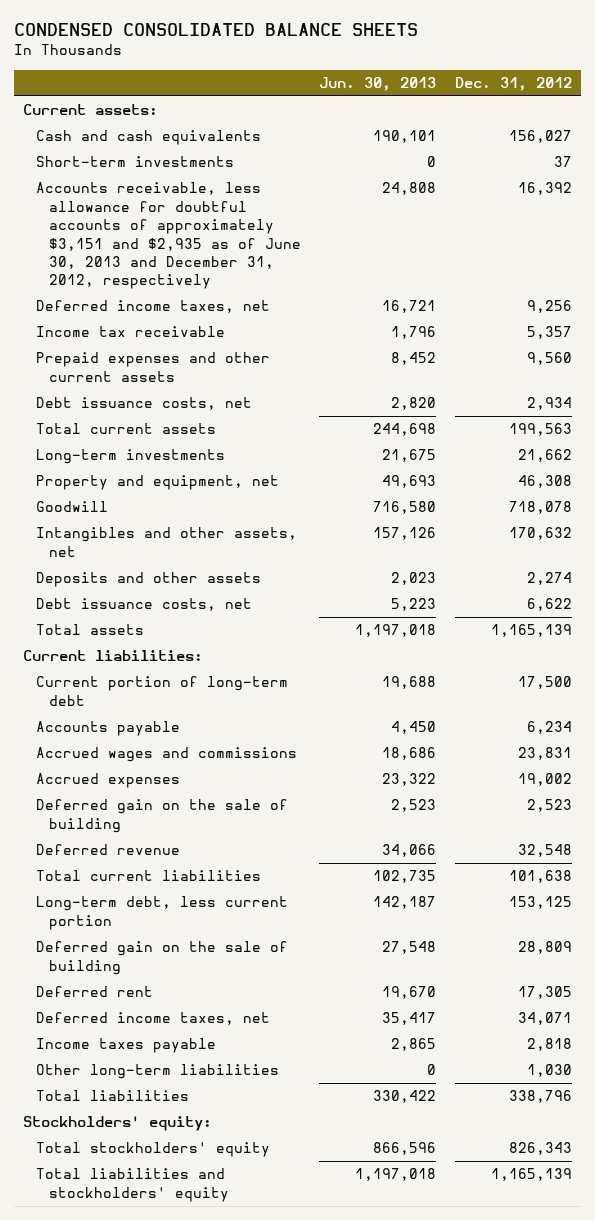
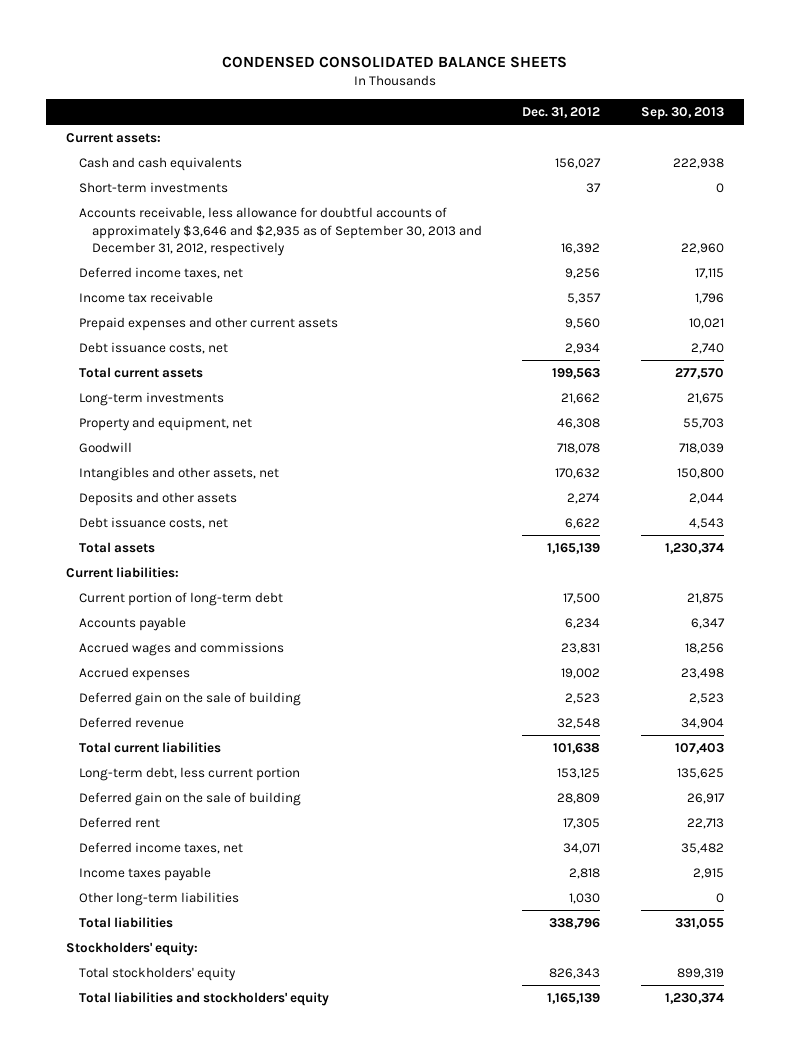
[319,77,437,92] Jun. 30, 2013 -> none
none -> [640,107,724,121] Sep. 30, 2013
[36,182,302,290] Accounts receivable, less allowance for doubtful accounts of approximately $3,151 and $2,935 as of June 30, 2013 and December 31, 2012, respectively -> [78,206,482,257] Accounts receivable, less allowance for doubtful accounts of approximately $3,646 and $2,935 as of September 30, 2013 and December 31, 2012, respectively

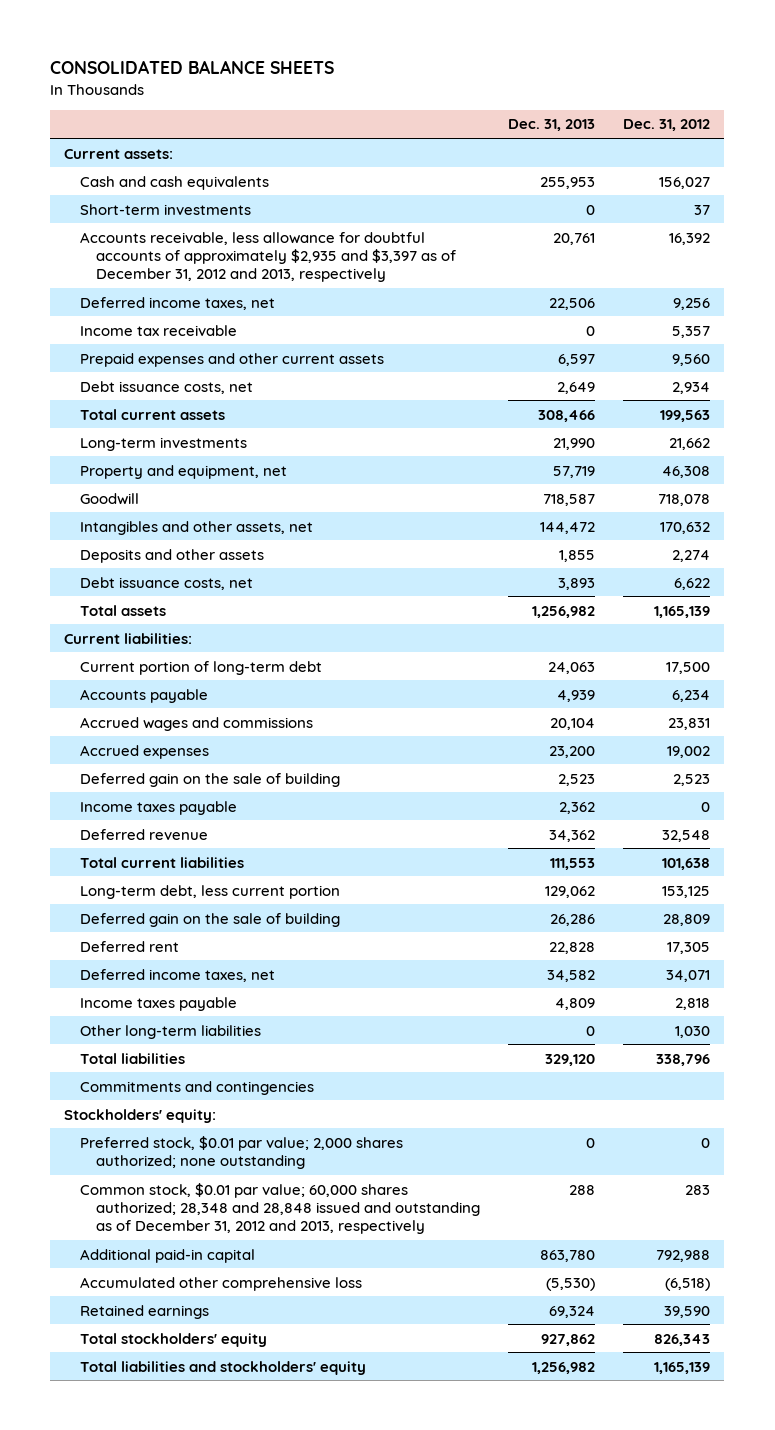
[221,55,567,68] CONDENSED CONSOLIDATED BALANCE SHEETS -> [50,60,335,75] CONSOLIDATED BALANCE SHEETS
[640,107,724,121] Sep. 30, 2013 -> none
none -> [508,119,596,132] Dec. 31, 2013
[78,206,482,257] Accounts receivable, less allowance for doubtful accounts of approximately $3,646 and $2,935 as of September 30, 2013 and December 31, 2012, respectively -> [80,231,457,283] Accounts receivable, less allowance for doubtful accounts of approximately $2,935 and $3,397 as of December 31, 2012 and 2013, respectively
none -> [80,800,238,815] Income taxes payable
none -> [80,1080,315,1095] Commitments and contingencies
none -> [80,1135,404,1170] Preferred stock, $0.01 par value; 2,000 shares authorized; none outstanding
none -> [80,1182,481,1235] Common stock, $0.01 par value; 60,000 shares authorized; 28,348 and 28,848 issued and outstanding as of December 31, 2012 and 2013, respectively
none -> [80,1248,256,1263] Additional paid-in capital
none -> [80,1276,363,1291] Accumulated other comprehensive loss
none -> [80,1304,210,1319] Retained earnings

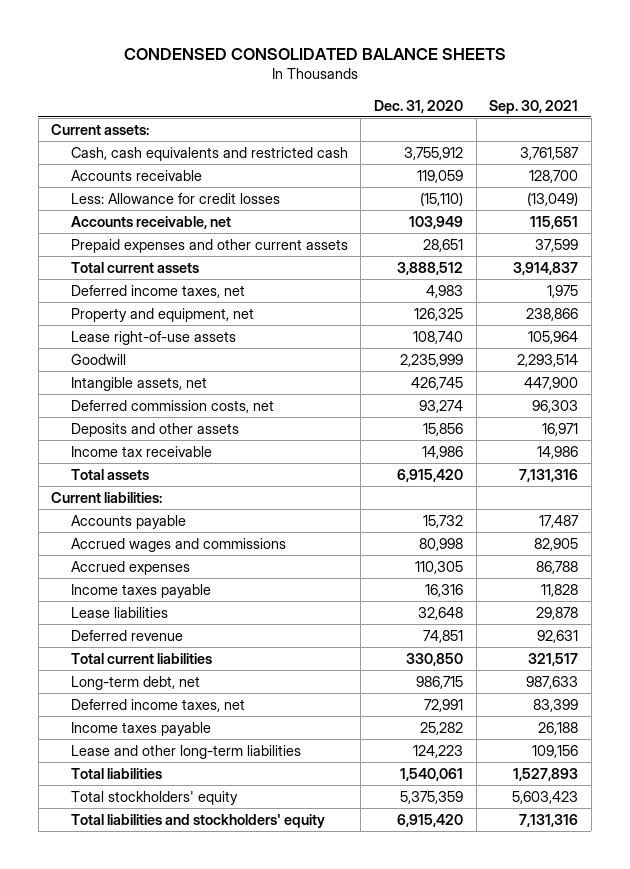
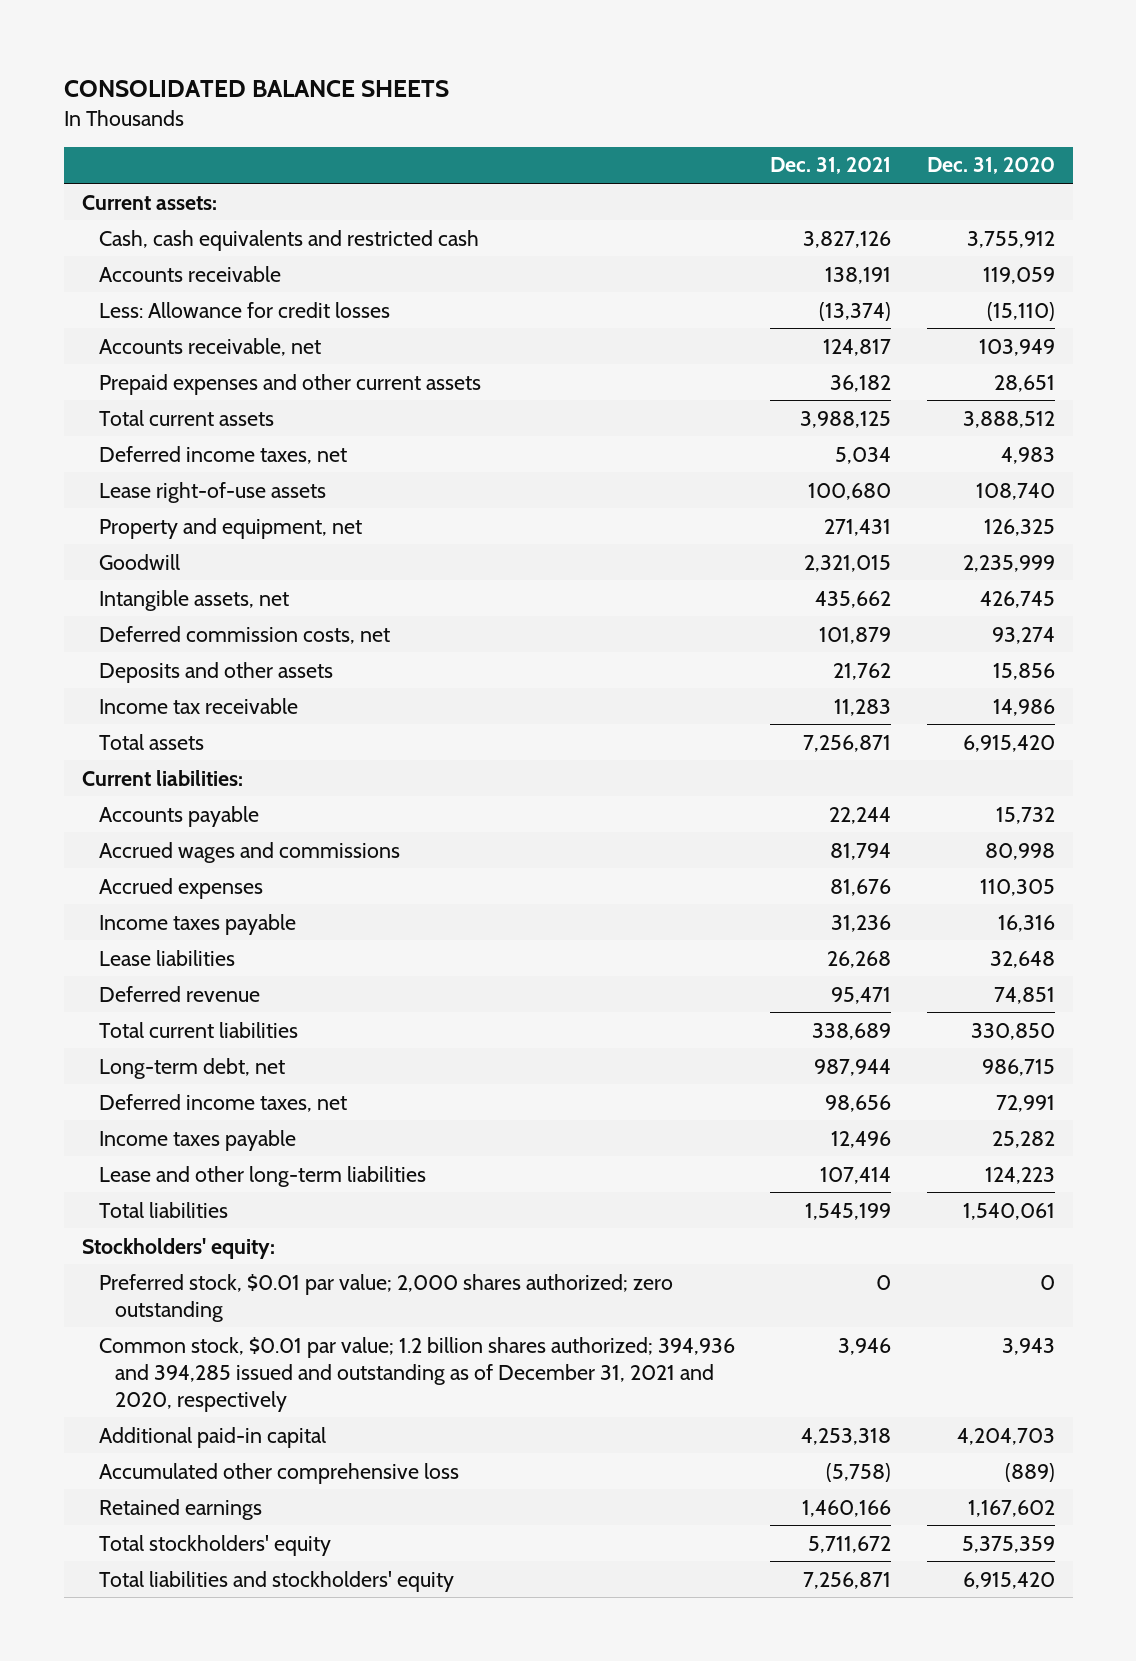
[123,48,506,61] CONDENSED CONSOLIDATED BALANCE SHEETS -> [63,79,449,97] CONSOLIDATED BALANCE SHEETS
[489,99,579,114] Sep. 30, 2021 -> none
none -> [770,157,892,175] Dec. 31, 2021
[70,307,254,322] Property and equipment, net -> [98,517,362,539] Property and equipment, net
none -> [81,1237,275,1259] Stockholders' equity:
none -> [98,1273,673,1322] Preferred stock, $0.01 par value; 2,000 shares authorized; zero outstanding
none -> [98,1336,735,1412] Common stock, $0.01 par value; 1.2 billion shares authorized; 394,936 and 394,285 issued and outstanding as of December 31, 2021 and 2020, respectively
none -> [98,1426,326,1448] Additional paid-in capital
none -> [98,1462,459,1484] Accumulated other comprehensive loss
none -> [98,1498,262,1520] Retained earnings

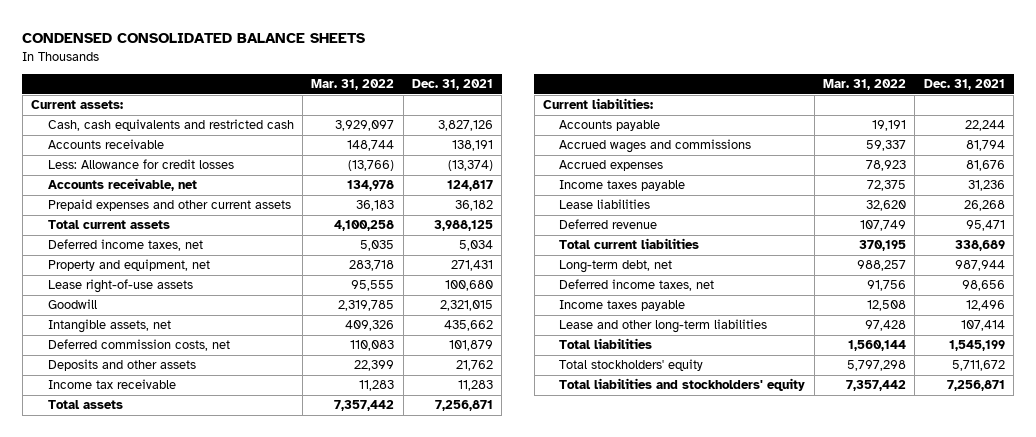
[63,79,449,97] CONSOLIDATED BALANCE SHEETS -> [22,32,366,43] CONDENSED CONSOLIDATED BALANCE SHEETS
[926,157,1055,175] Dec. 31, 2020 -> none
none -> [311,79,395,91] Mar. 31, 2022
[98,481,326,503] Lease right-of-use assets -> [47,279,193,294] Lease right-of-use assets
[81,1237,275,1259] Stockholders' equity: -> none
[98,1273,673,1322] Preferred stock, $0.01 par value; 2,000 shares authorized; zero outstanding -> none
[98,1336,735,1412] Common stock, $0.01 par value; 1.2 billion shares authorized; 394,936 and 394,285 issued and outstanding as of December 31, 2021 and 2020, respectively -> none
[98,1426,326,1448] Additional paid-in capital -> none
[98,1462,459,1484] Accumulated other comprehensive loss -> none
[98,1498,262,1520] Retained earnings -> none

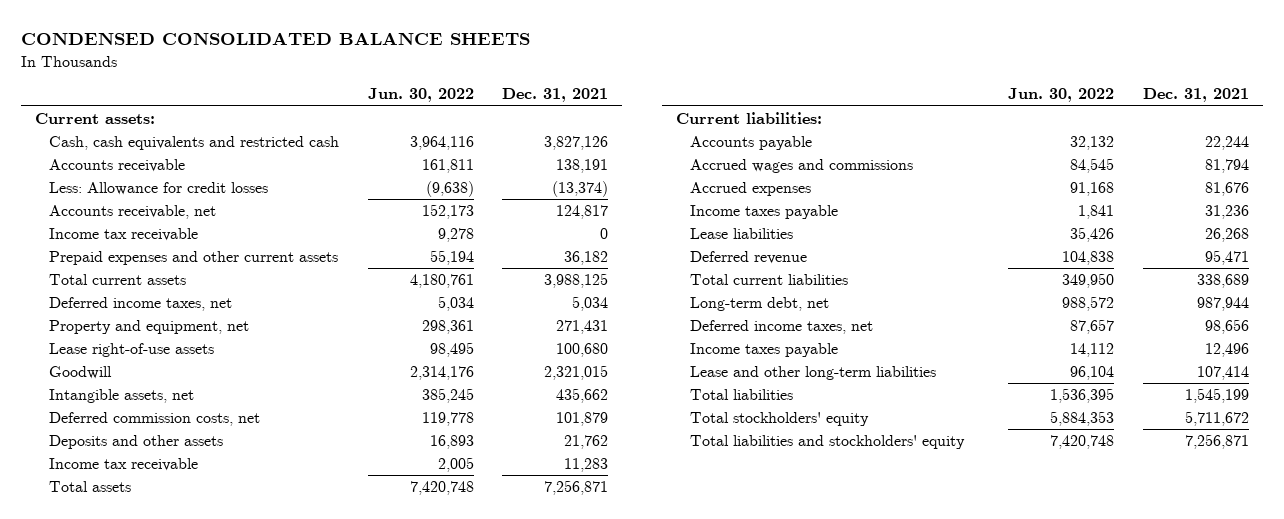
[311,79,395,91] Mar. 31, 2022 -> none
none -> [367,88,474,103] Jun. 30, 2022
none -> [49,227,199,241] Income tax receivable

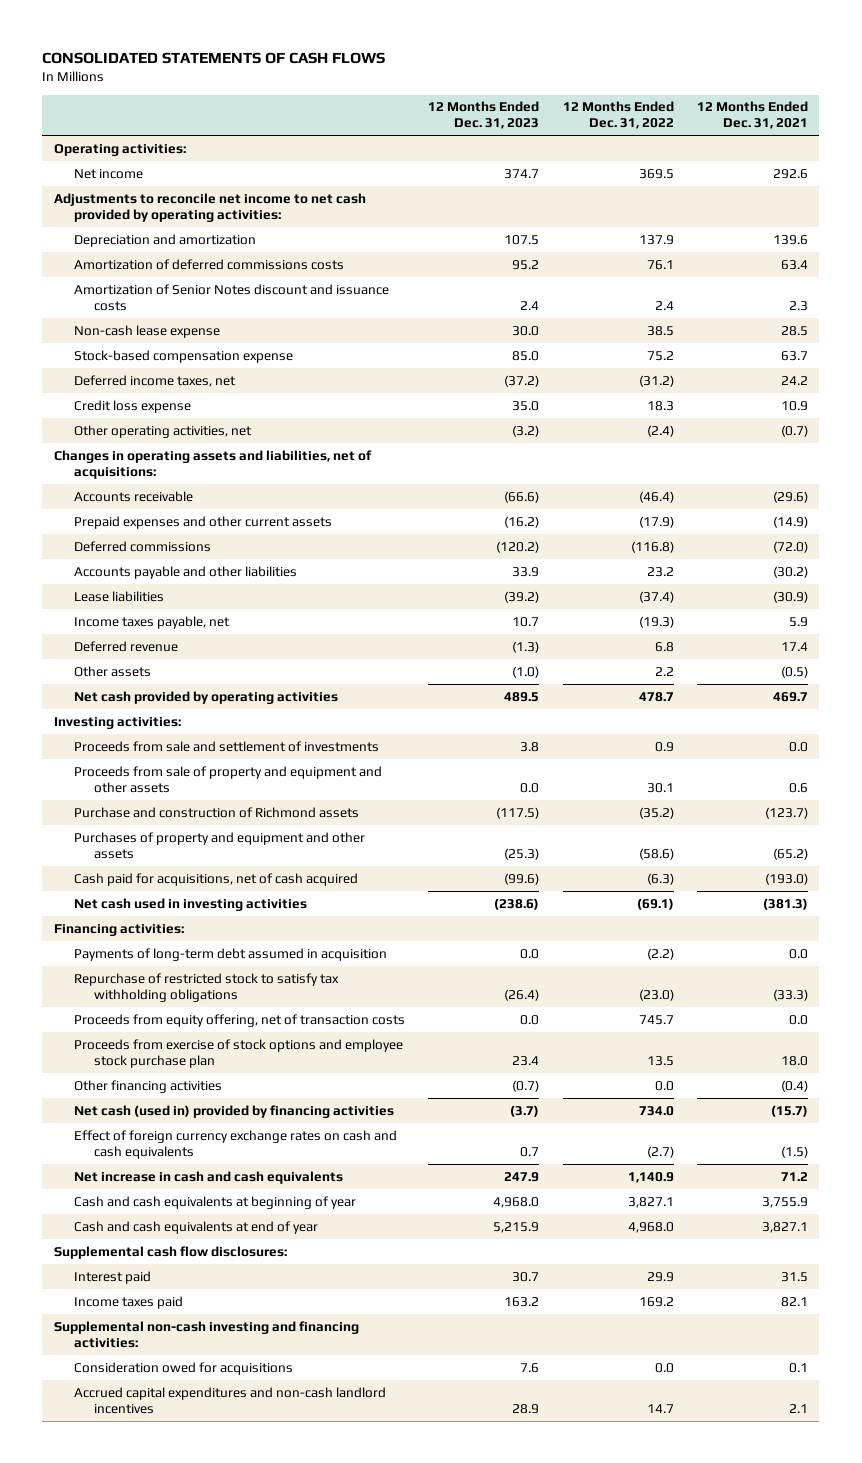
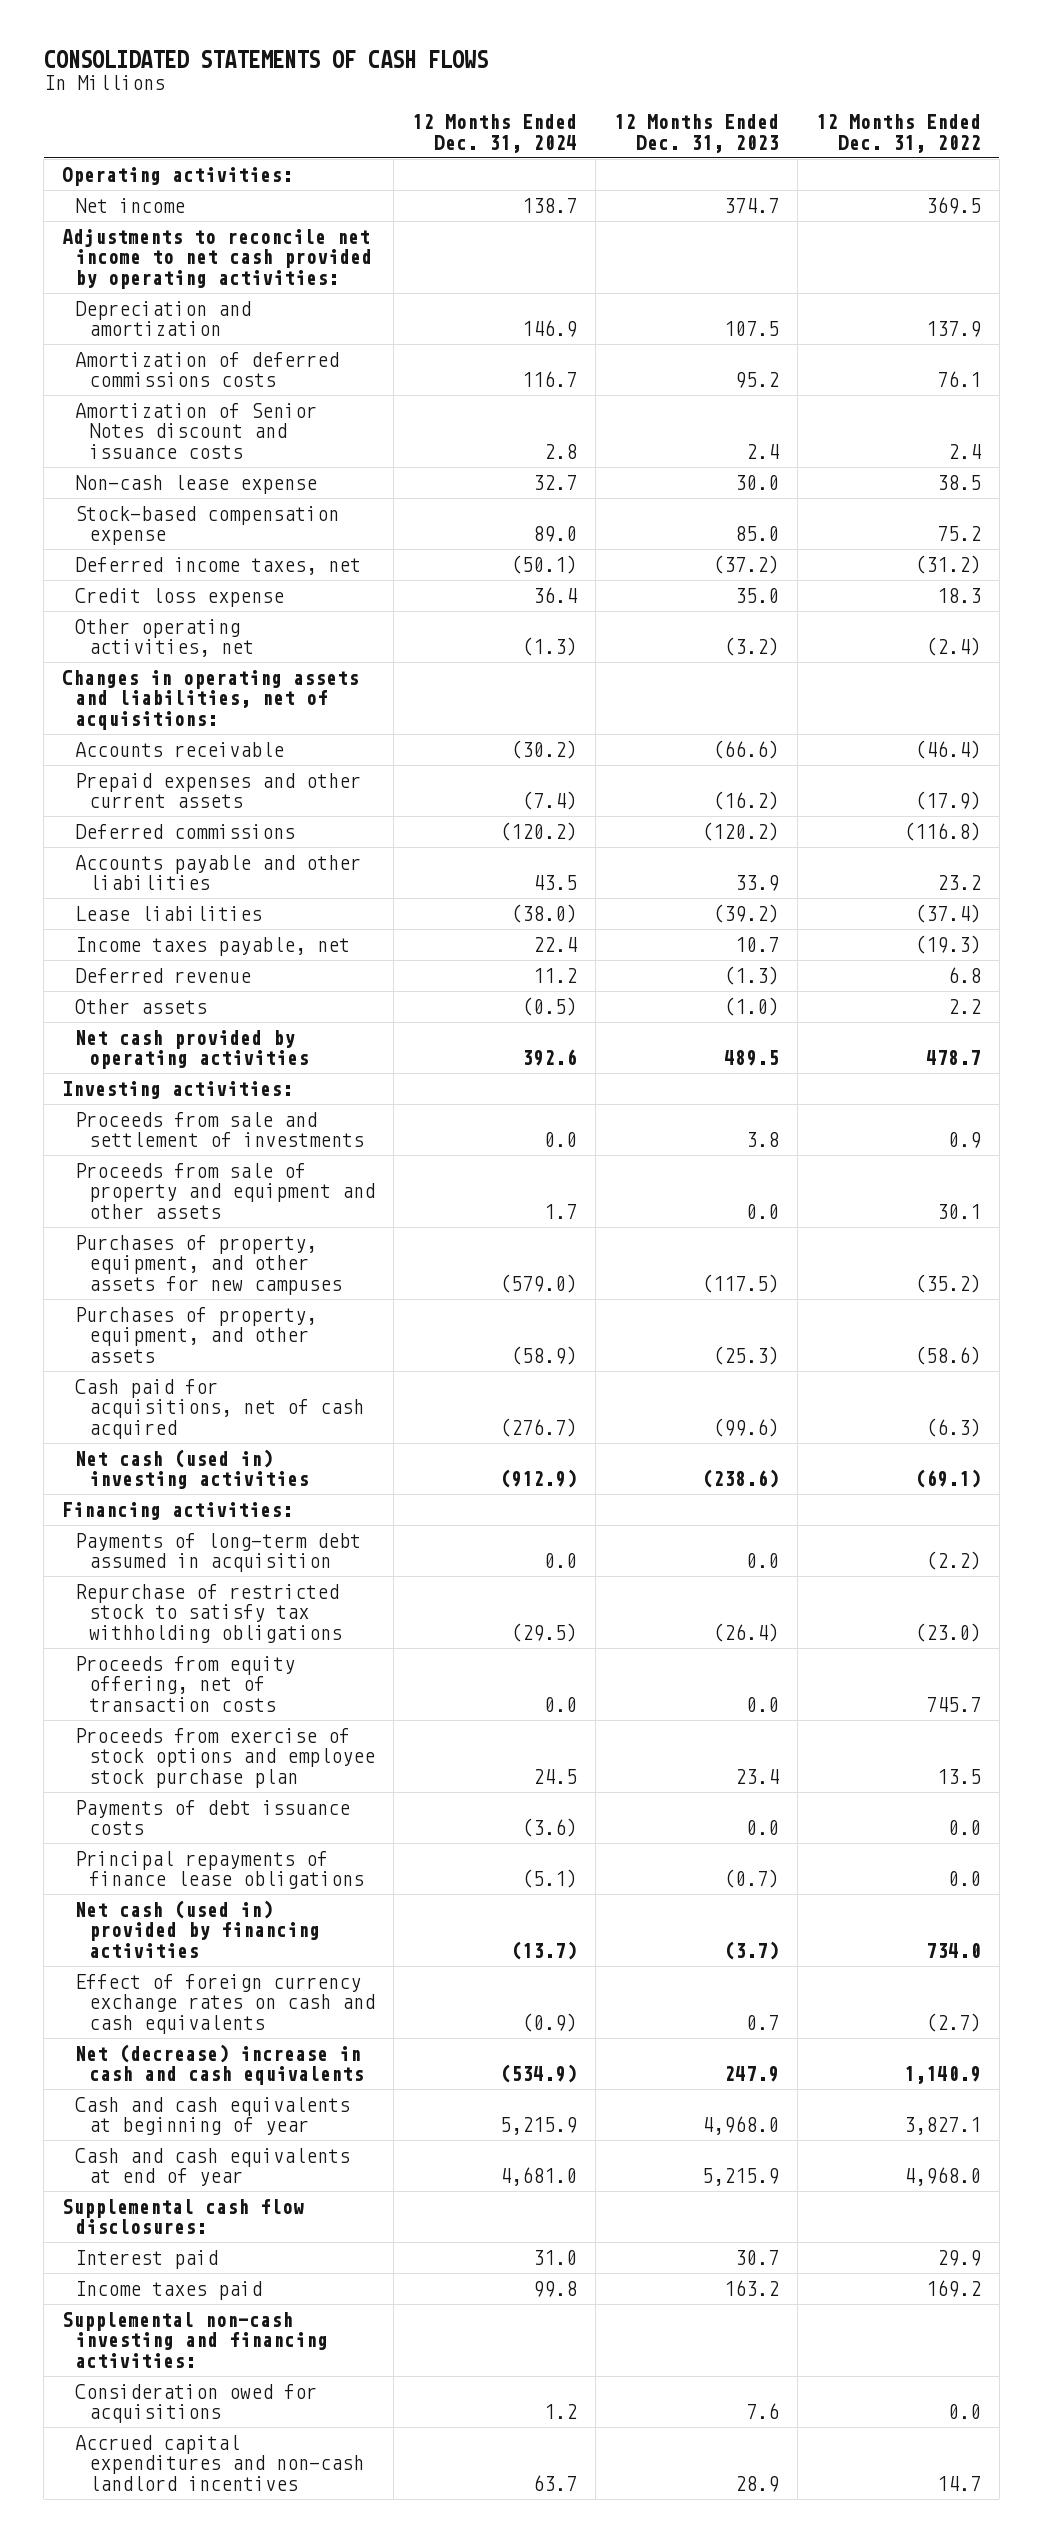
[696,101,808,130] 12 Months Ended Dec. 31, 2021 -> none
none -> [411,114,577,153] 12 Months Ended Dec. 31, 2024
[74,806,360,818] Purchase and construction of Richmond assets -> [75,1234,342,1296] Purchases of property, equipment, and other assets for new campuses
[74,831,366,859] Purchases of property and equipment and other assets -> [75,1306,318,1364] Purchases of property, equipment, and other assets
[74,897,308,911] Net cash used in investing activities -> [75,1448,309,1490] Net cash (used in) investing activities
[74,1079,223,1093] Other financing activities -> none
none -> [75,1799,351,1836] Payments of debt issuance costs
none -> [75,1850,364,1890] Principal repayments of finance lease obligations
[74,1170,344,1184] Net increase in cash and cash equivalents -> [75,2043,364,2086] Net (decrease) increase in cash and cash equivalents

